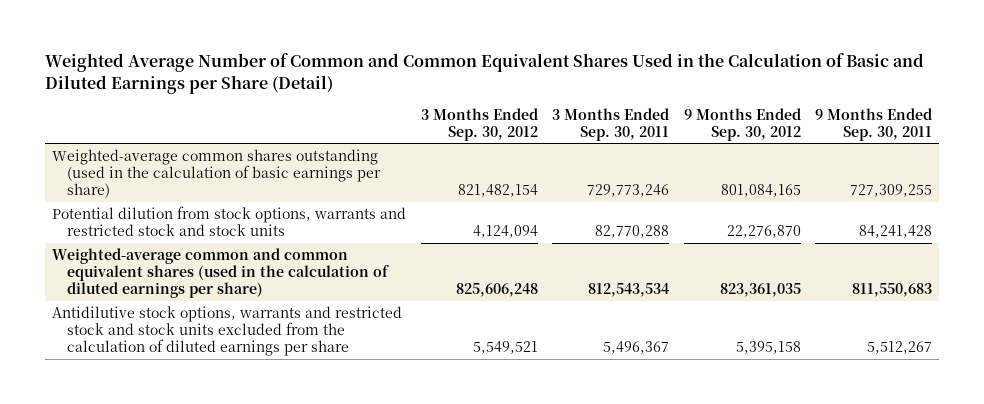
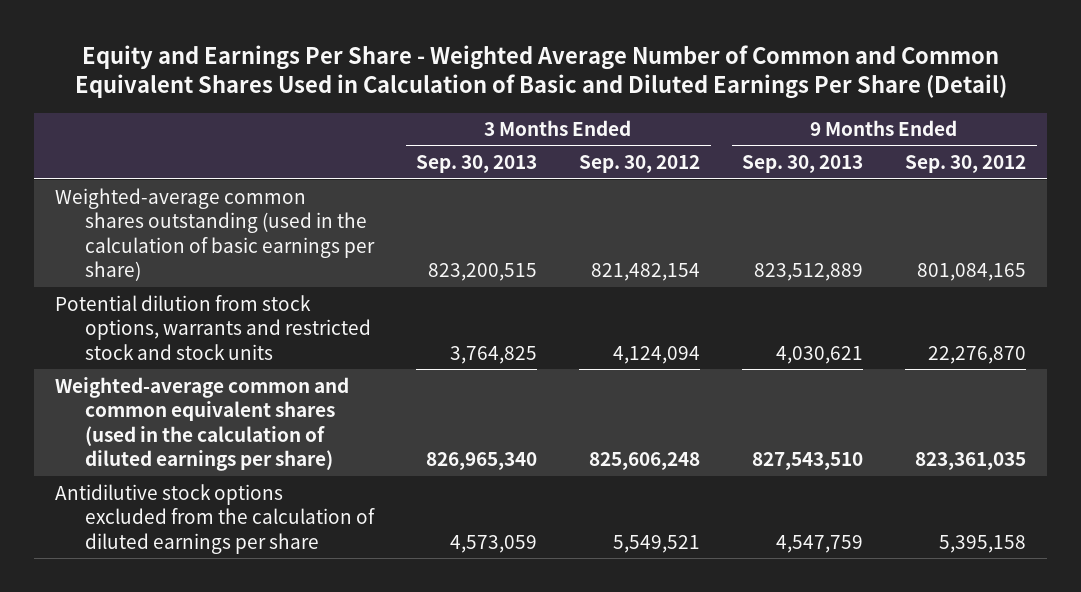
[44,52,924,94] Weighted Average Number of Common and Common Equivalent Shares Used in the Calculation of Basic and Diluted Earnings per Share (Detail) -> [74,44,1007,100] Equity and Earnings Per Share - Weighted Average Number of Common and Common Equivalent Shares Used in Calculation of Basic and Diluted Earnings Per Share (Detail)
[552,107,670,141] 3 Months Ended Sep. 30, 2011 -> none
[815,107,933,141] 9 Months Ended Sep. 30, 2011 -> none
none -> [416,155,538,174] Sep. 30, 2013
none -> [742,155,864,174] Sep. 30, 2013
[52,306,403,357] Antidilutive stock options, warrants and restricted stock and stock units excluded from the calculation of diluted earnings per share -> [54,483,376,554] Antidilutive stock options excluded from the calculation of diluted earnings per share

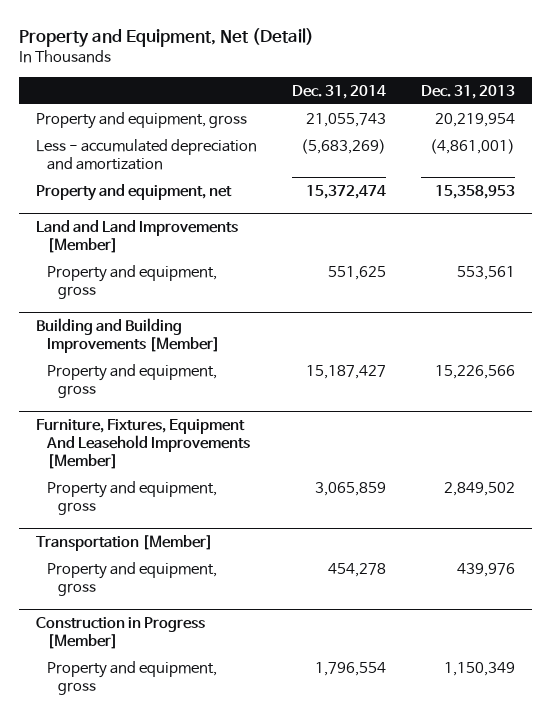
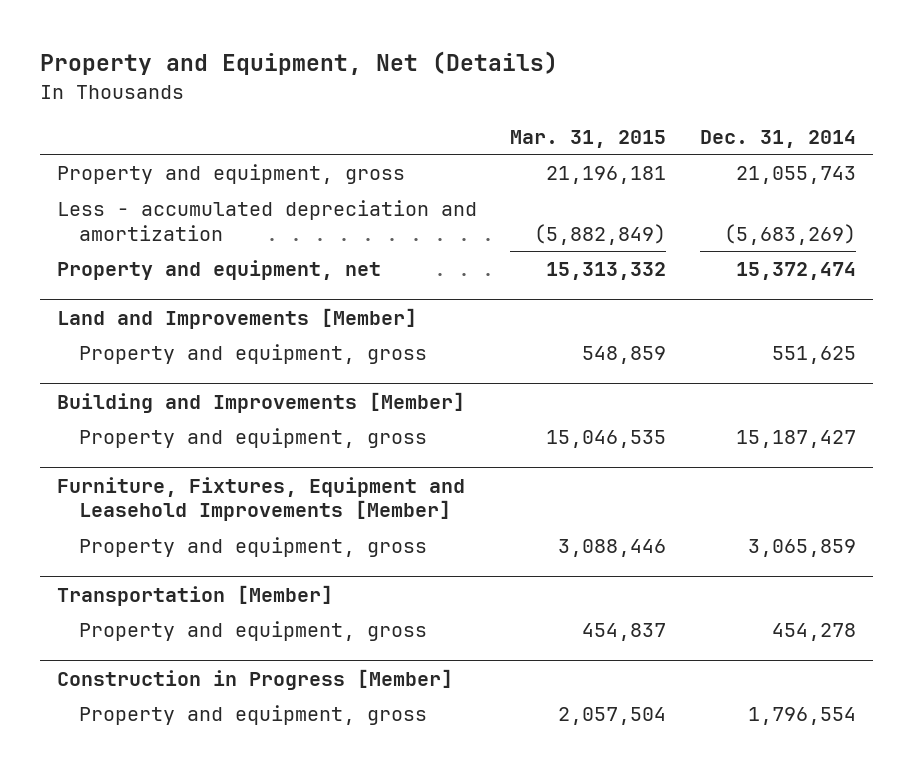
[18,27,314,47] Property and Equipment, Net (Detail) -> [40,51,559,76] Property and Equipment, Net (Details)
[421,84,516,99] Dec. 31, 2013 -> none
none -> [510,129,667,148] Mar. 31, 2015
[36,219,239,253] Land and Land Improvements [Member] -> [56,307,417,329] Land and Improvements [Member]
[36,317,221,353] Building and Building Improvements [Member] -> [56,391,465,413] Building and Improvements [Member]
[36,418,251,469] Furniture, Fixtures, Equipment And Leasehold Improvements [Member] -> [56,476,465,522] Furniture, Fixtures, Equipment and Leasehold Improvements [Member]

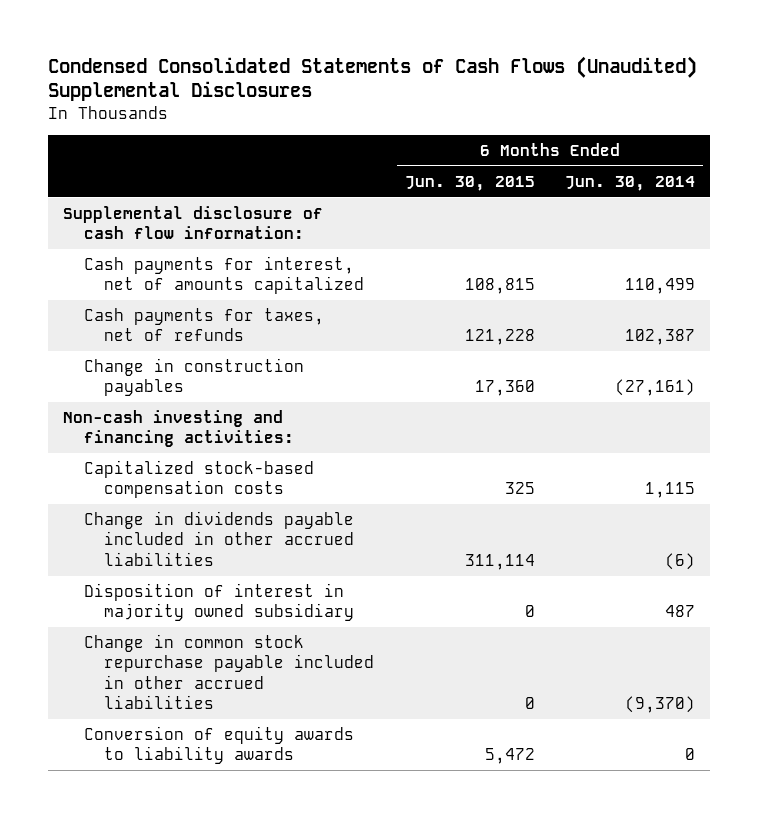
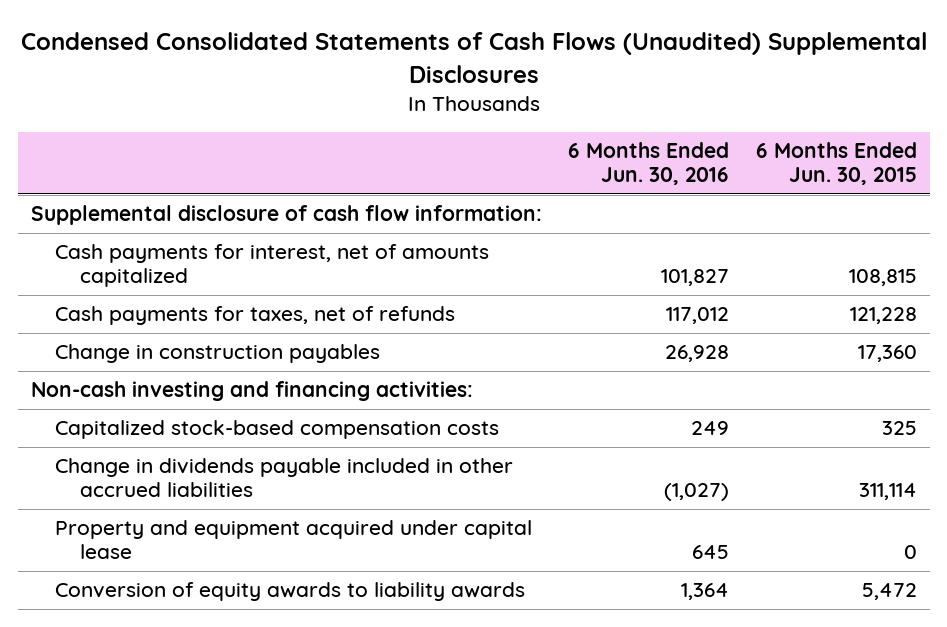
[565,176,696,192] Jun. 30, 2014 -> none
none -> [568,142,730,186] 6 Months Ended Jun. 30, 2016
[83,583,355,622] Disposition of interest in majority owned subsidiary -> none
[83,634,375,710] Change in common stock repurchase payable included in other accrued liabilities -> none
none -> [55,520,533,560] Property and equipment acquired under capital lease

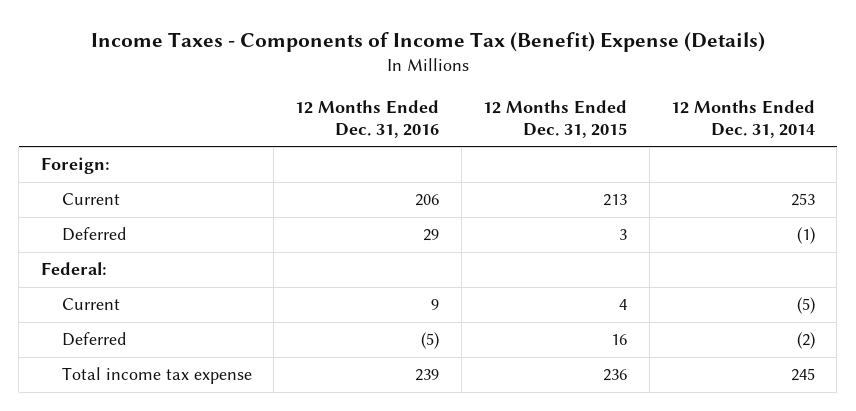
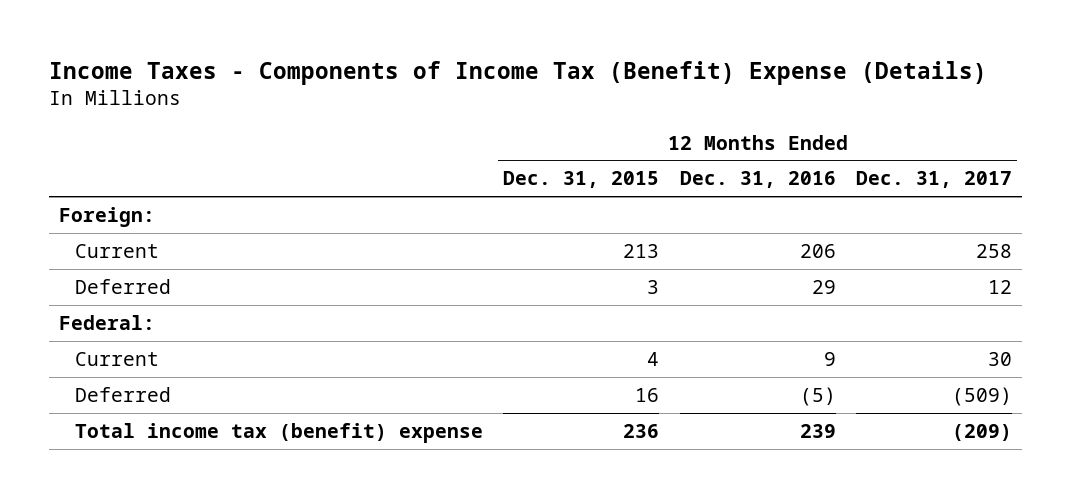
[671,99,816,138] 12 Months Ended Dec. 31, 2014 -> none
none -> [856,171,1013,189] Dec. 31, 2017
[61,367,252,385] Total income tax expense -> [74,422,483,443] Total income tax (benefit) expense

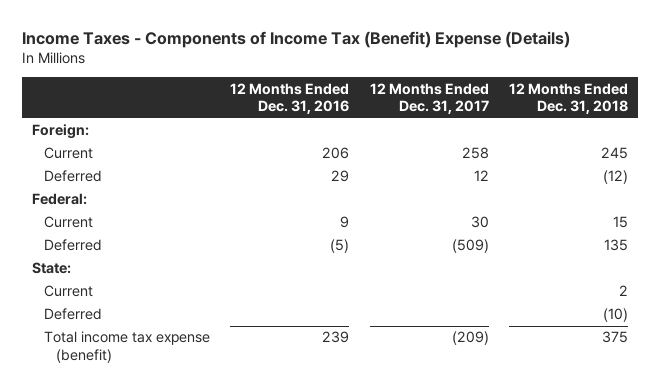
[503,171,660,189] Dec. 31, 2015 -> none
none -> [508,82,628,115] 12 Months Ended Dec. 31, 2018
none -> [31,262,71,275] State:
none -> [44,285,94,298] Current
none -> [44,308,103,321] Deferred
[74,422,483,443] Total income tax (benefit) expense -> [44,331,211,363] Total income tax expense (benefit)

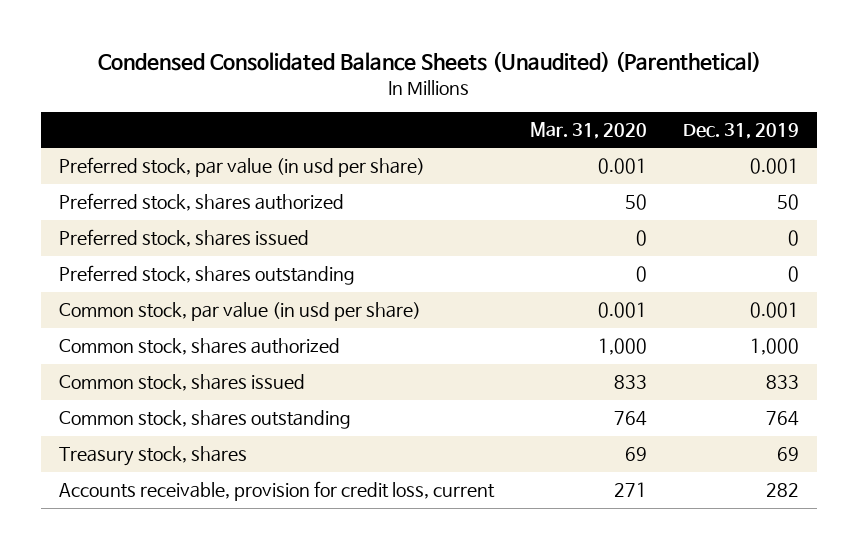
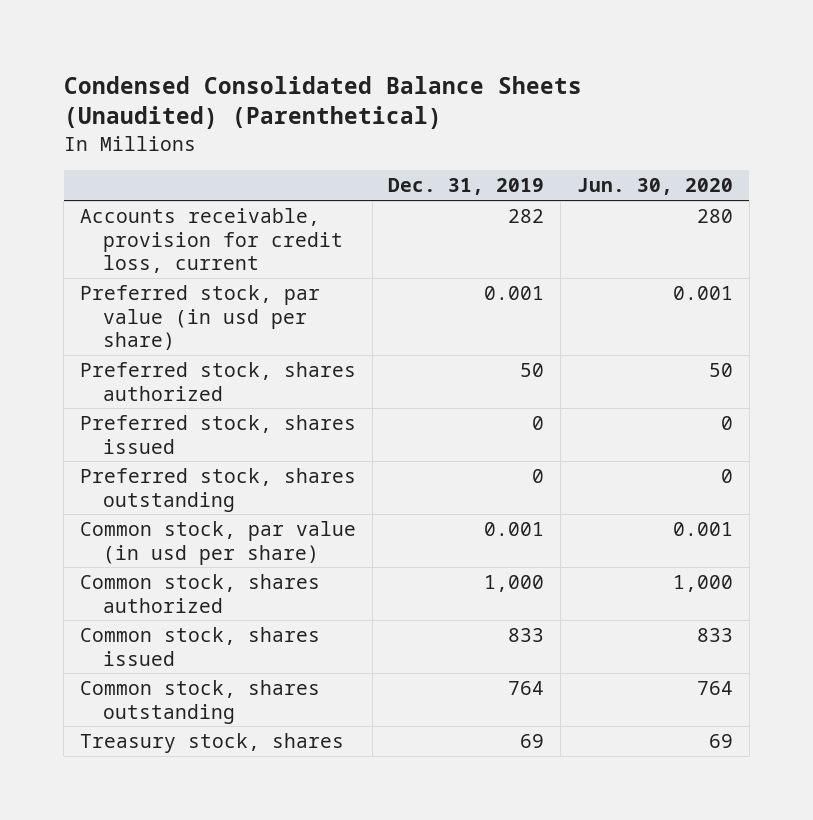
[529,122,647,140] Mar. 31, 2020 -> none
none -> [576,178,733,196] Jun. 30, 2020
[58,481,495,502] Accounts receivable, provision for credit loss, current -> [79,207,344,274] Accounts receivable, provision for credit loss, current

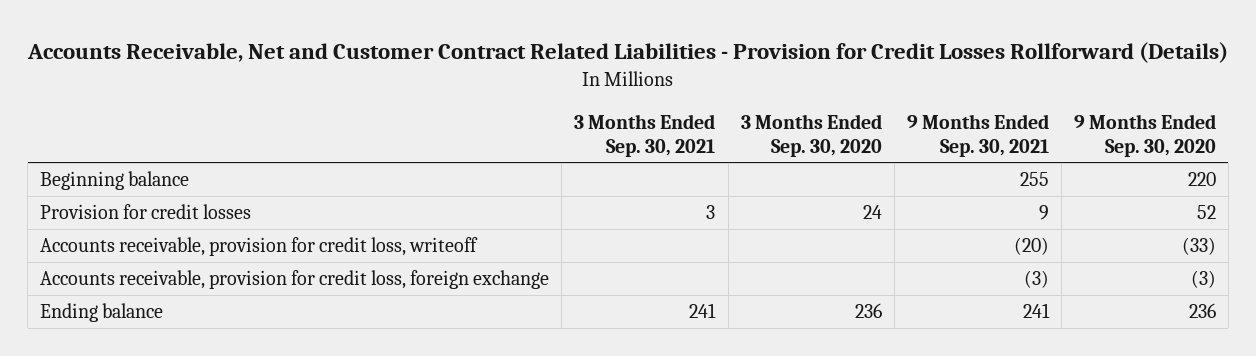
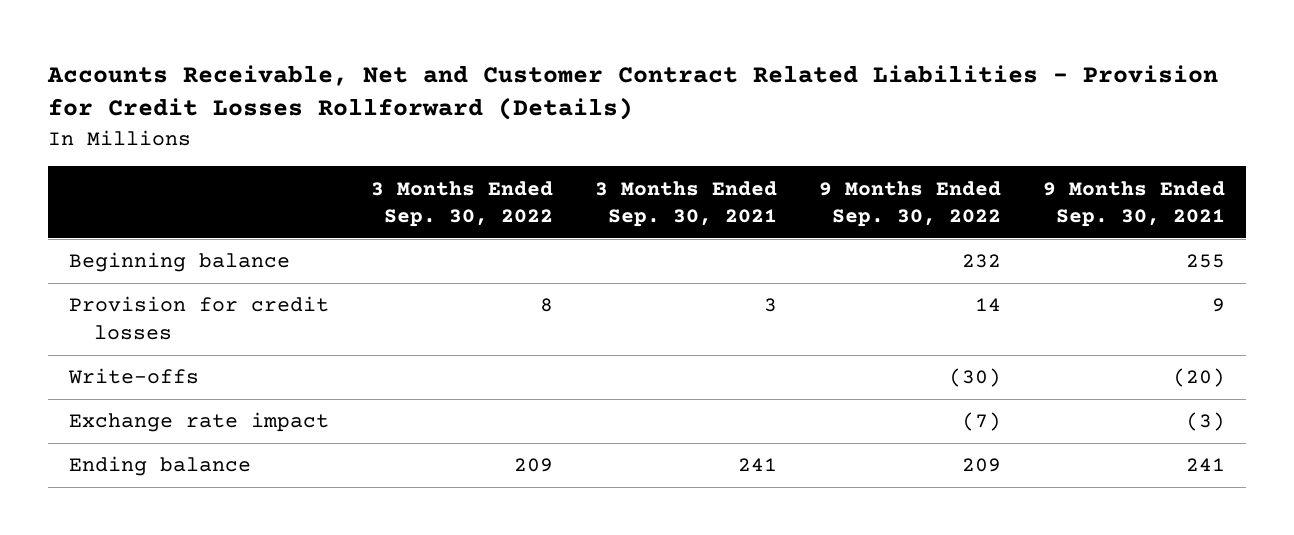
[740,114,882,157] 3 Months Ended Sep. 30, 2020 -> none
[1073,114,1216,157] 9 Months Ended Sep. 30, 2020 -> none
none -> [371,180,554,228] 3 Months Ended Sep. 30, 2022
none -> [819,180,1002,228] 9 Months Ended Sep. 30, 2022
[40,237,479,257] Accounts receivable, provision for credit loss, writeoff -> [68,368,200,385] Write-offs
[40,270,550,290] Accounts receivable, provision for credit loss, foreign exchange -> [69,412,330,433] Exchange rate impact

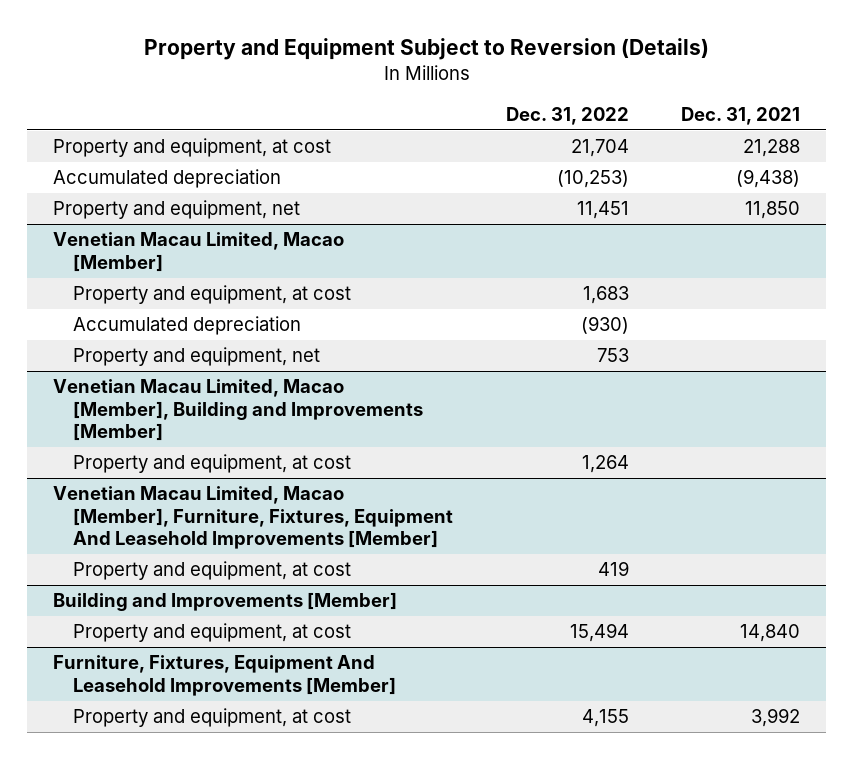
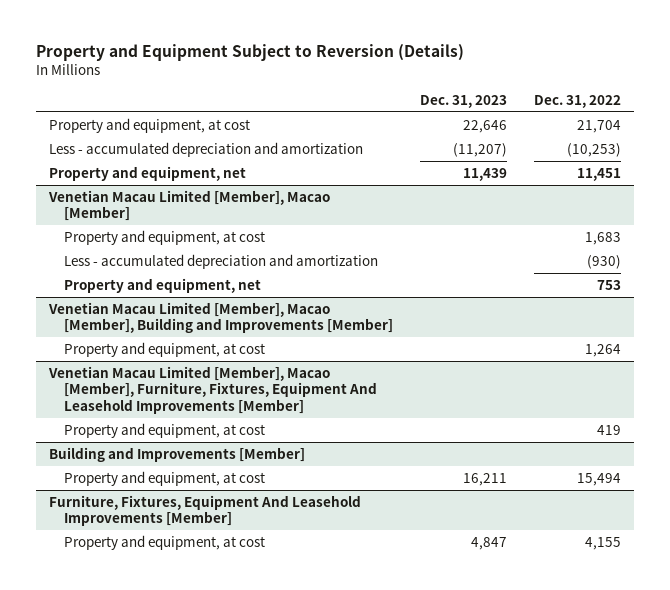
[681,106,801,125] Dec. 31, 2021 -> none
none -> [420,94,508,108] Dec. 31, 2023
[53,169,282,189] Accumulated depreciation -> [48,141,363,157] Less - accumulated depreciation and amortization
[53,232,345,272] Venetian Macau Limited, Macao [Member] -> [47,189,330,222] Venetian Macau Limited [Member], Macao [Member]
[73,316,302,336] Accumulated depreciation -> [64,253,379,269] Less - accumulated depreciation and amortization
[53,379,424,442] Venetian Macau Limited, Macao [Member], Building and Improvements [Member] -> [47,301,394,334] Venetian Macau Limited [Member], Macao [Member], Building and Improvements [Member]
[53,486,454,550] Venetian Macau Limited, Macao [Member], Furniture, Fixtures, Equipment And Leasehold Improvements [Member] -> [47,365,378,414] Venetian Macau Limited [Member], Macao [Member], Furniture, Fixtures, Equipment And Leasehold Improvements [Member]

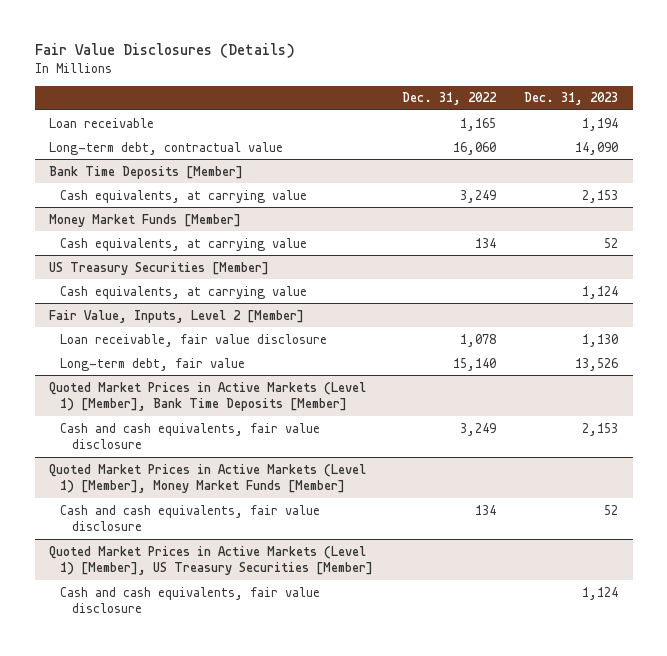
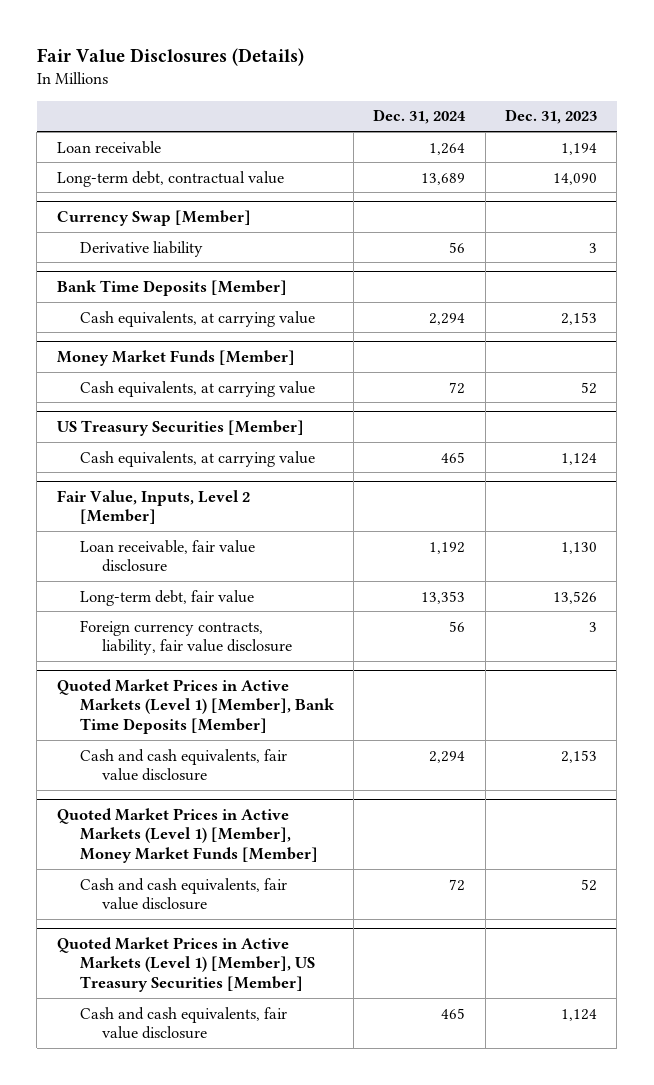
[401,92,497,106] Dec. 31, 2022 -> none
none -> [373,109,467,125] Dec. 31, 2024
none -> [56,210,251,227] Currency Swap [Member]
none -> [79,240,203,257] Derivative liability
none -> [79,619,293,655] Foreign currency contracts, liability, fair value disclosure

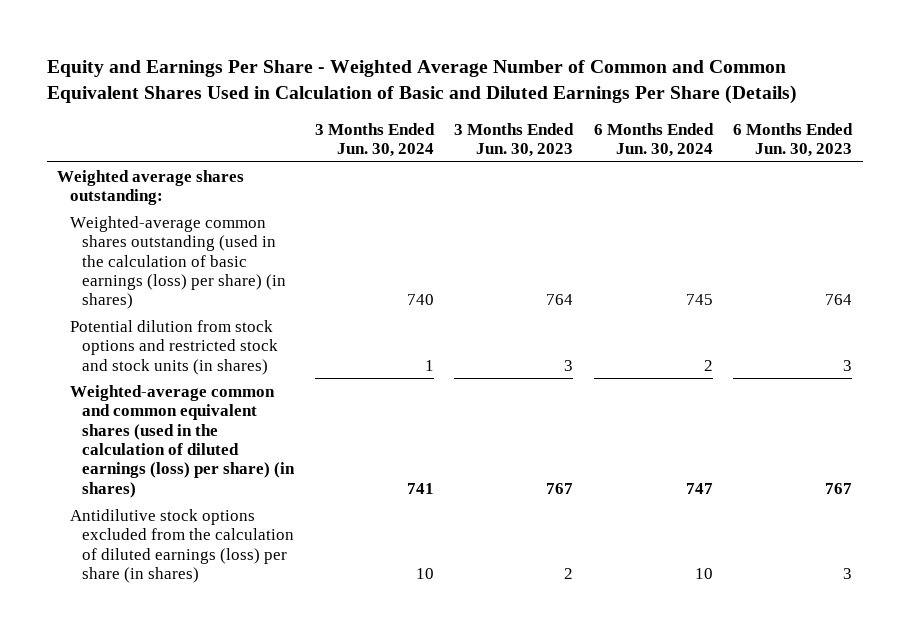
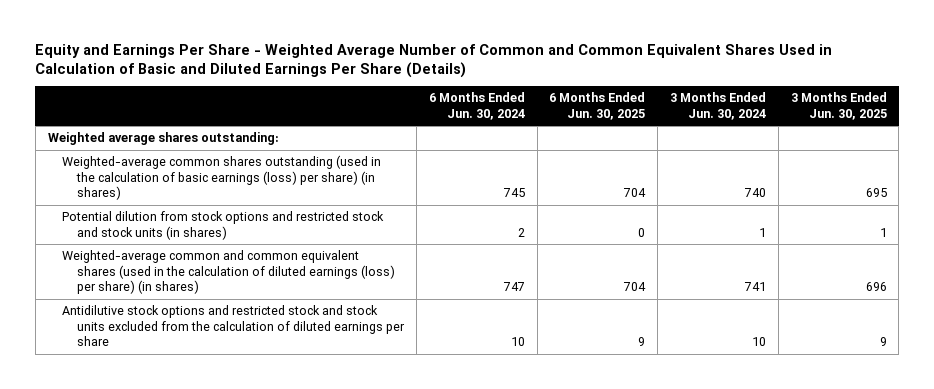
[454,122,575,158] 3 Months Ended Jun. 30, 2023 -> none
[733,122,854,158] 6 Months Ended Jun. 30, 2023 -> none
none -> [549,92,646,121] 6 Months Ended Jun. 30, 2025
none -> [790,92,887,121] 3 Months Ended Jun. 30, 2025
[69,508,295,583] Antidilutive stock options excluded from the calculation of diluted earnings (loss) per share (in shares) -> [62,305,406,347] Antidilutive stock options and restricted stock and stock units excluded from the calculation of diluted earnings per share

